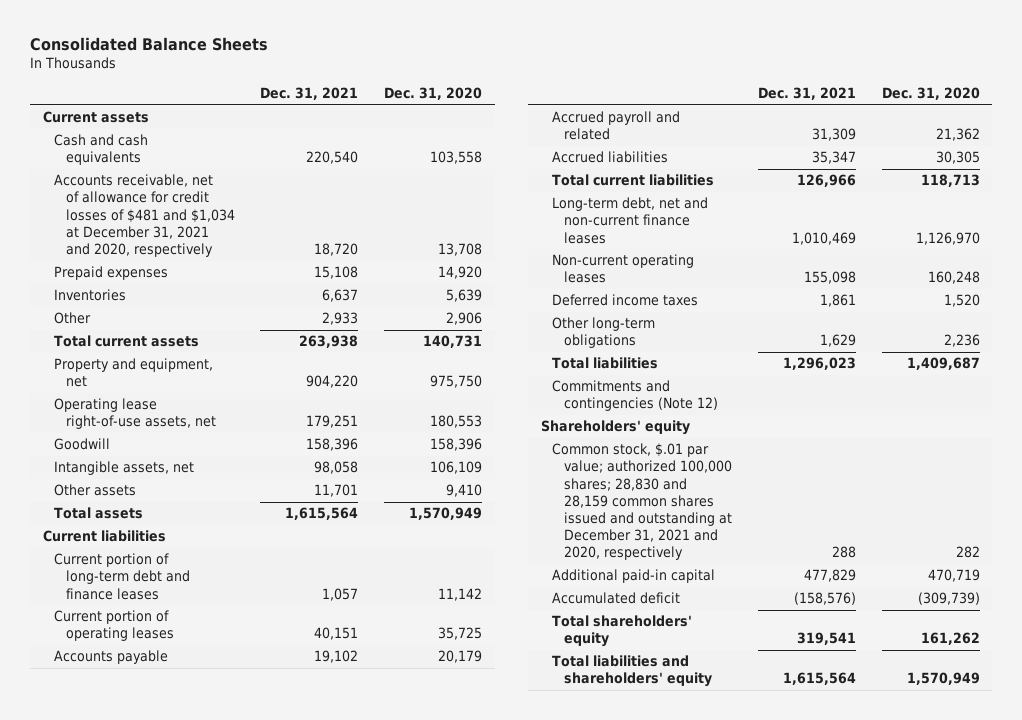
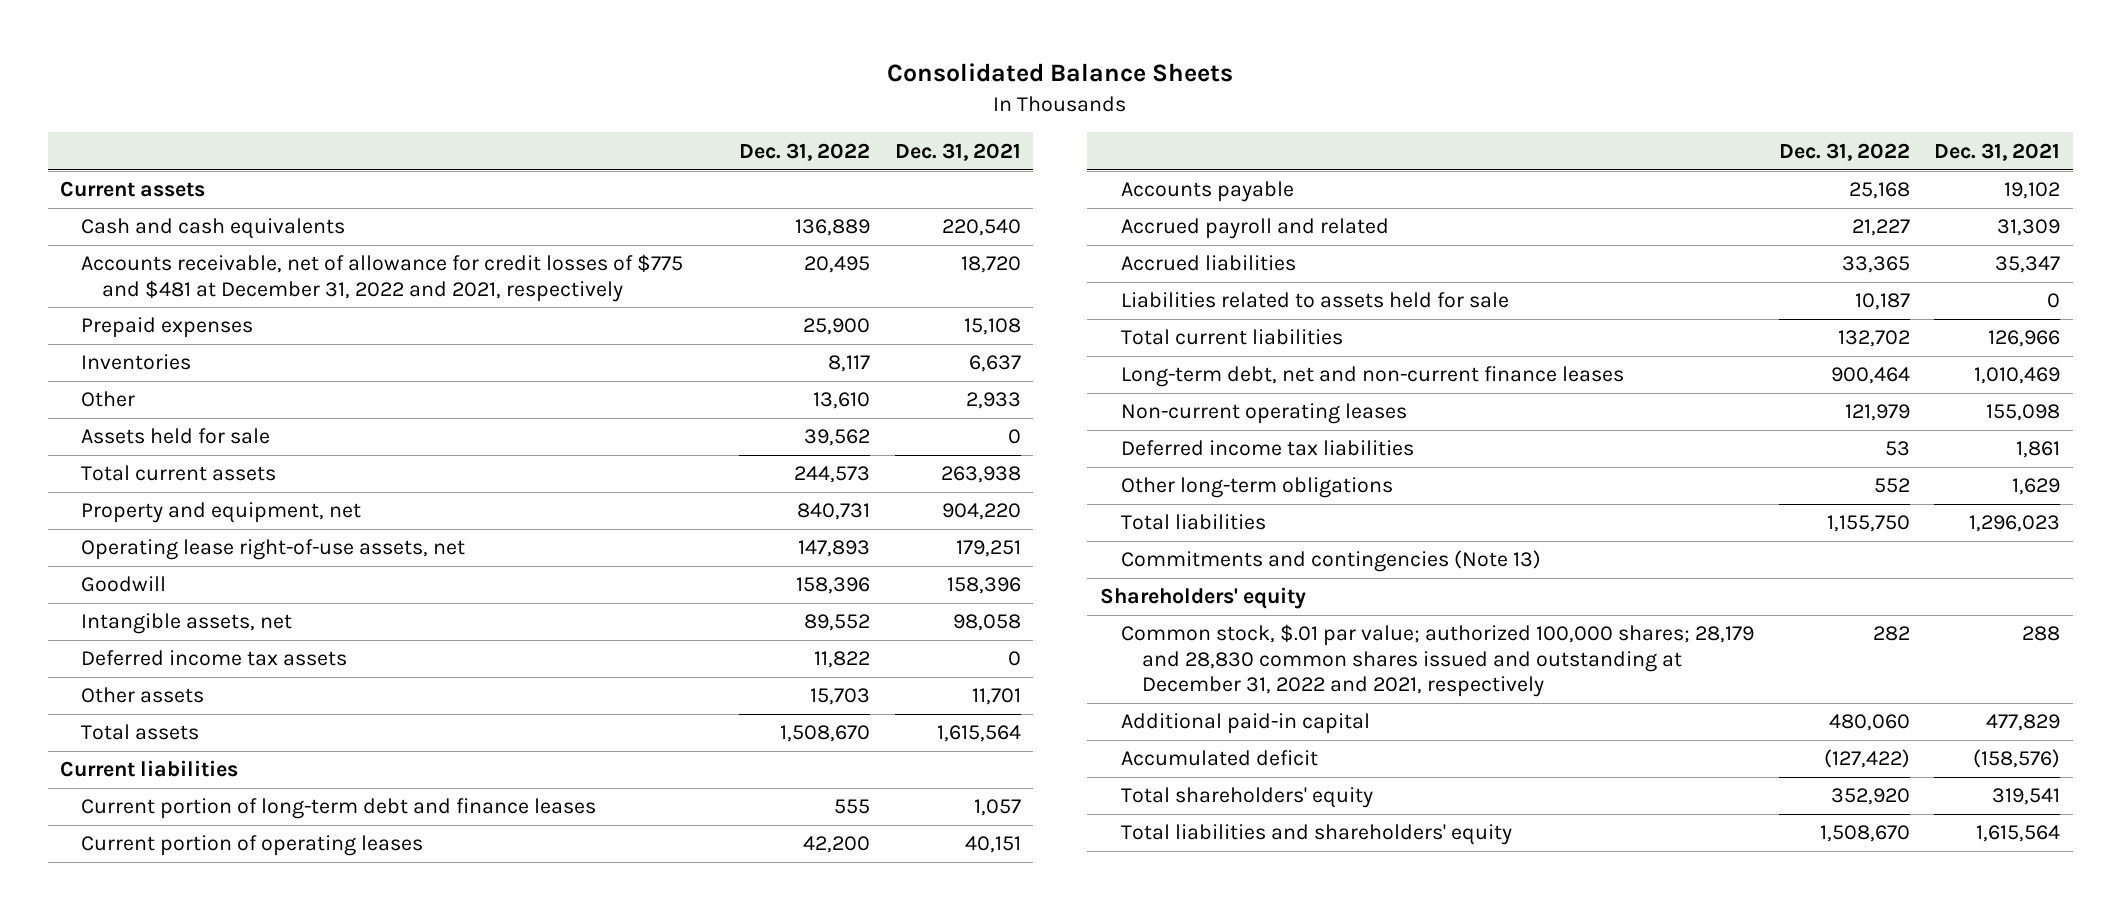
[383,87,482,101] Dec. 31, 2020 -> none
none -> [739,142,871,161] Dec. 31, 2022
[54,174,235,257] Accounts receivable, net of allowance for credit losses of $481 and $1,034 at December 31, 2021 and 2020, respectively -> [81,254,684,302] Accounts receivable, net of allowance for credit losses of $775 and $481 at December 31, 2022 and 2021, respectively
none -> [81,428,271,445] Assets held for sale
none -> [81,650,348,667] Deferred income tax assets
none -> [1120,292,1509,309] Liabilities related to assets held for sale
[552,294,699,307] Deferred income taxes -> [1120,440,1414,457] Deferred income tax liabilities
[552,380,718,412] Commitments and contingencies (Note 12) -> [1120,550,1541,573] Commitments and contingencies (Note 13)
[552,443,732,561] Common stock, $.01 par value; authorized 100,000 shares; 28,830 and 28,159 common shares issued and outstanding at December 31, 2021 and 2020, respectively -> [1120,624,1754,698] Common stock, $.01 par value; authorized 100,000 shares; 28,179 and 28,830 common shares issued and outstanding at December 31, 2022 and 2021, respectively

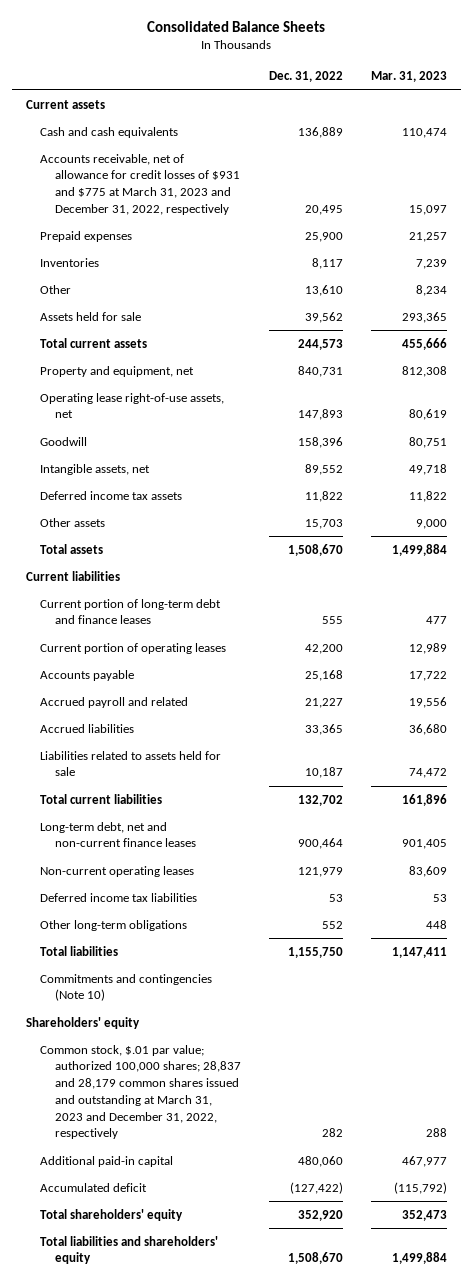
[894,142,1021,161] Dec. 31, 2021 -> none
none -> [371,71,448,83] Mar. 31, 2023
[81,254,684,302] Accounts receivable, net of allowance for credit losses of $775 and $481 at December 31, 2022 and 2021, respectively -> [40,153,241,215] Accounts receivable, net of allowance for credit losses of $931 and $775 at March 31, 2023 and December 31, 2022, respectively
[1120,550,1541,573] Commitments and contingencies (Note 13) -> [40,973,213,1002] Commitments and contingencies (Note 10)
[1120,624,1754,698] Common stock, $.01 par value; authorized 100,000 shares; 28,179 and 28,830 common shares issued and outstanding at December 31, 2022 and 2021, respectively -> [40,1044,242,1140] Common stock, $.01 par value; authorized 100,000 shares; 28,837 and 28,179 common shares issued and outstanding at March 31, 2023 and December 31, 2022, respectively

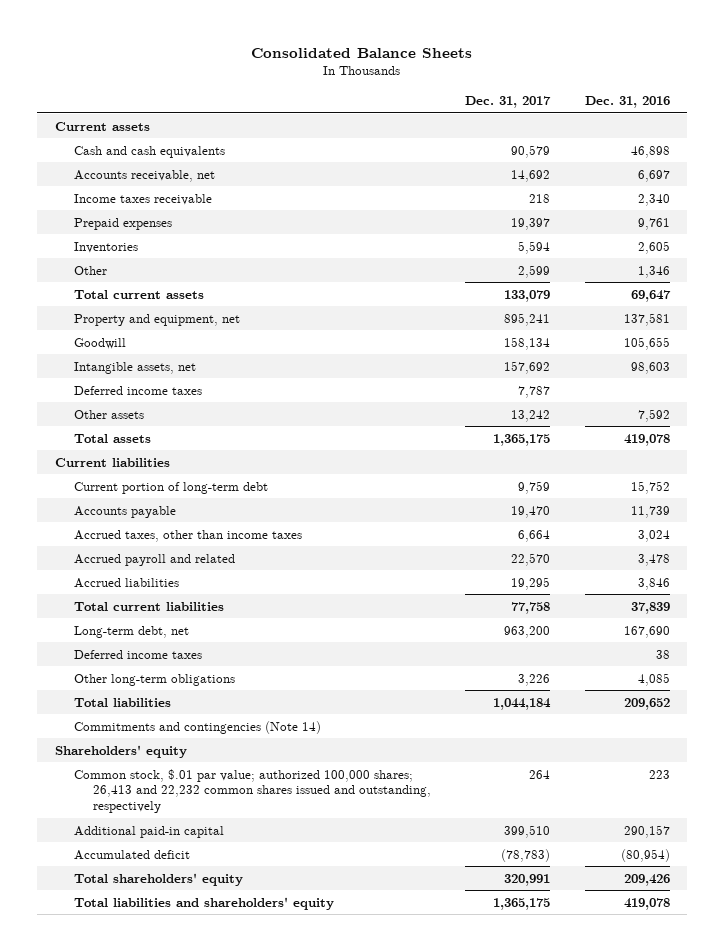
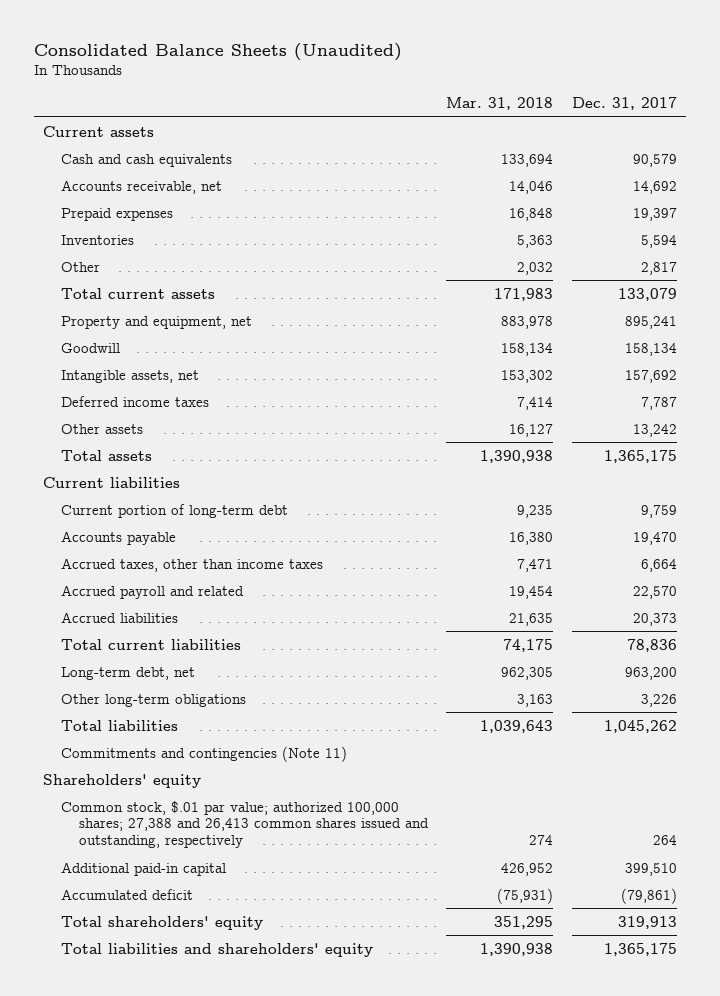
[251,47,473,58] Consolidated Balance Sheets -> [33,42,402,61] Consolidated Balance Sheets (Unaudited)
[584,96,670,109] Dec. 31, 2016 -> none
none -> [446,97,554,111] Mar. 31, 2018
[73,193,212,205] Income taxes receivable -> none
[518,264,551,278] 2,599 -> [640,261,677,275] 2,817
[511,576,551,590] 19,295 -> [632,612,677,626] 20,373
[511,601,551,614] 77,758 -> [626,638,677,652] 78,836
[73,649,202,659] Deferred income taxes -> none
[493,697,552,710] 1,044,184 -> [603,719,677,733] 1,045,262
[73,720,321,734] Commitments and contingencies (Note 14) -> [60,745,347,762] Commitments and contingencies (Note 11)
[73,768,431,813] Common stock, $.01 par value; authorized 100,000 shares; 26,413 and 22,232 common shares issued and outstanding, respectively -> [60,800,429,848] Common stock, $.01 par value; authorized 100,000 shares; 27,388 and 26,413 common shares issued and outstanding, respectively
[501,848,551,862] (78,783) -> [620,887,677,904] (79,861)
[504,873,551,886] 320,991 -> [617,915,677,929] 319,913

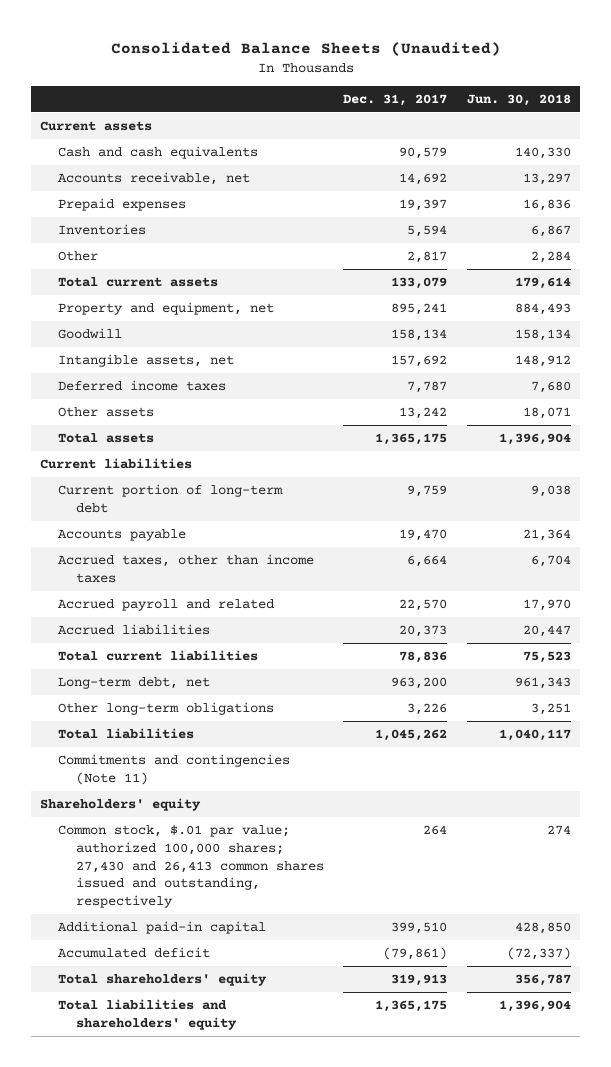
[446,97,554,111] Mar. 31, 2018 -> none
none -> [466,93,571,106] Jun. 30, 2018
[60,800,429,848] Common stock, $.01 par value; authorized 100,000 shares; 27,388 and 26,413 common shares issued and outstanding, respectively -> [58,825,325,908] Common stock, $.01 par value; authorized 100,000 shares; 27,430 and 26,413 common shares issued and outstanding, respectively

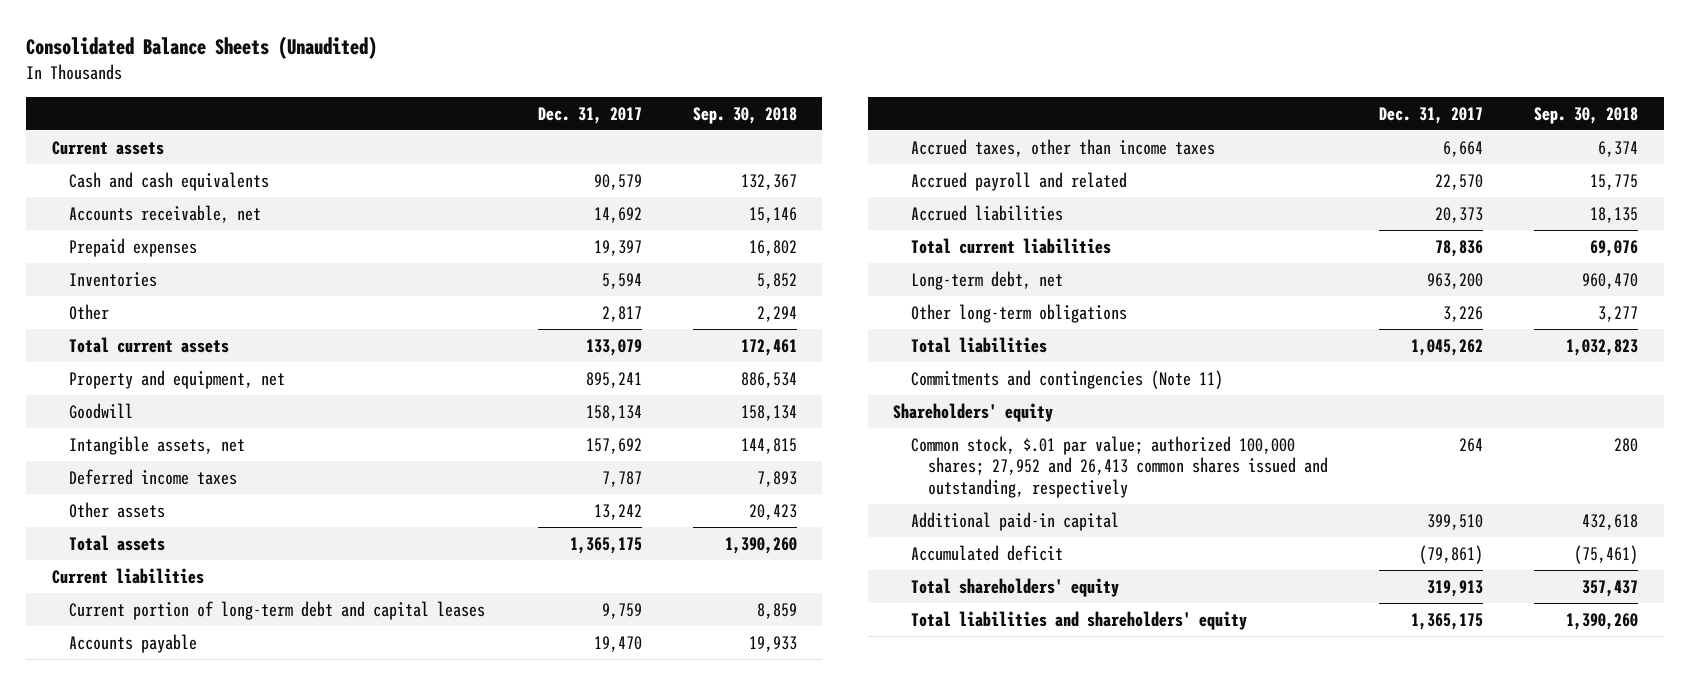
[466,93,571,106] Jun. 30, 2018 -> none
none -> [692,106,797,124] Sep. 30, 2018
[58,484,284,513] Current portion of long-term debt -> [69,600,486,620] Current portion of long-term debt and capital leases
[58,825,325,908] Common stock, $.01 par value; authorized 100,000 shares; 27,430 and 26,413 common shares issued and outstanding, respectively -> [910,435,1328,499] Common stock, $.01 par value; authorized 100,000 shares; 27,952 and 26,413 common shares issued and outstanding, respectively

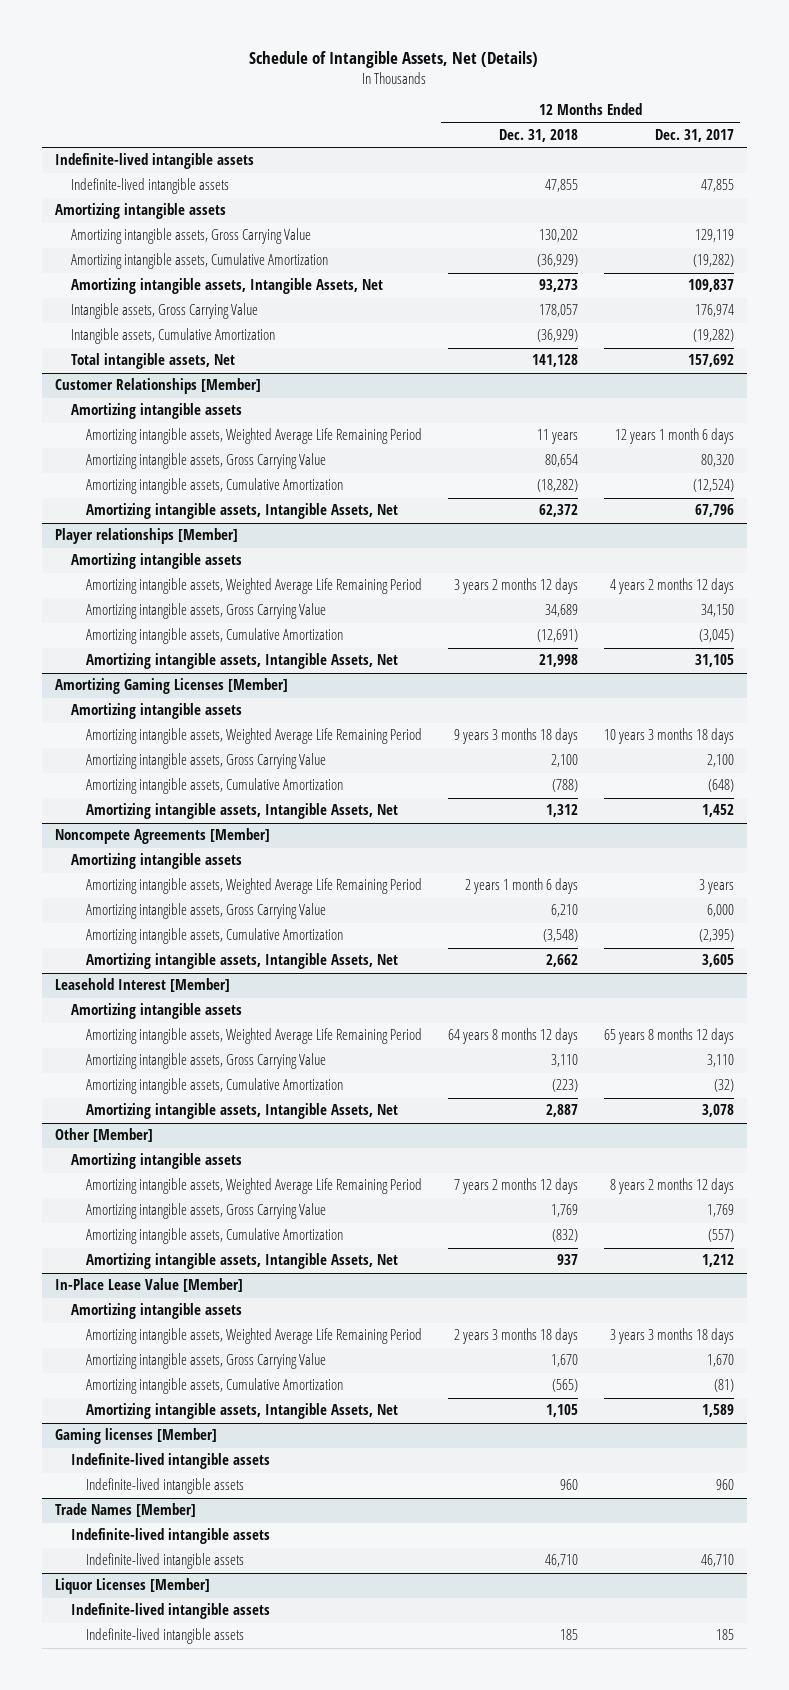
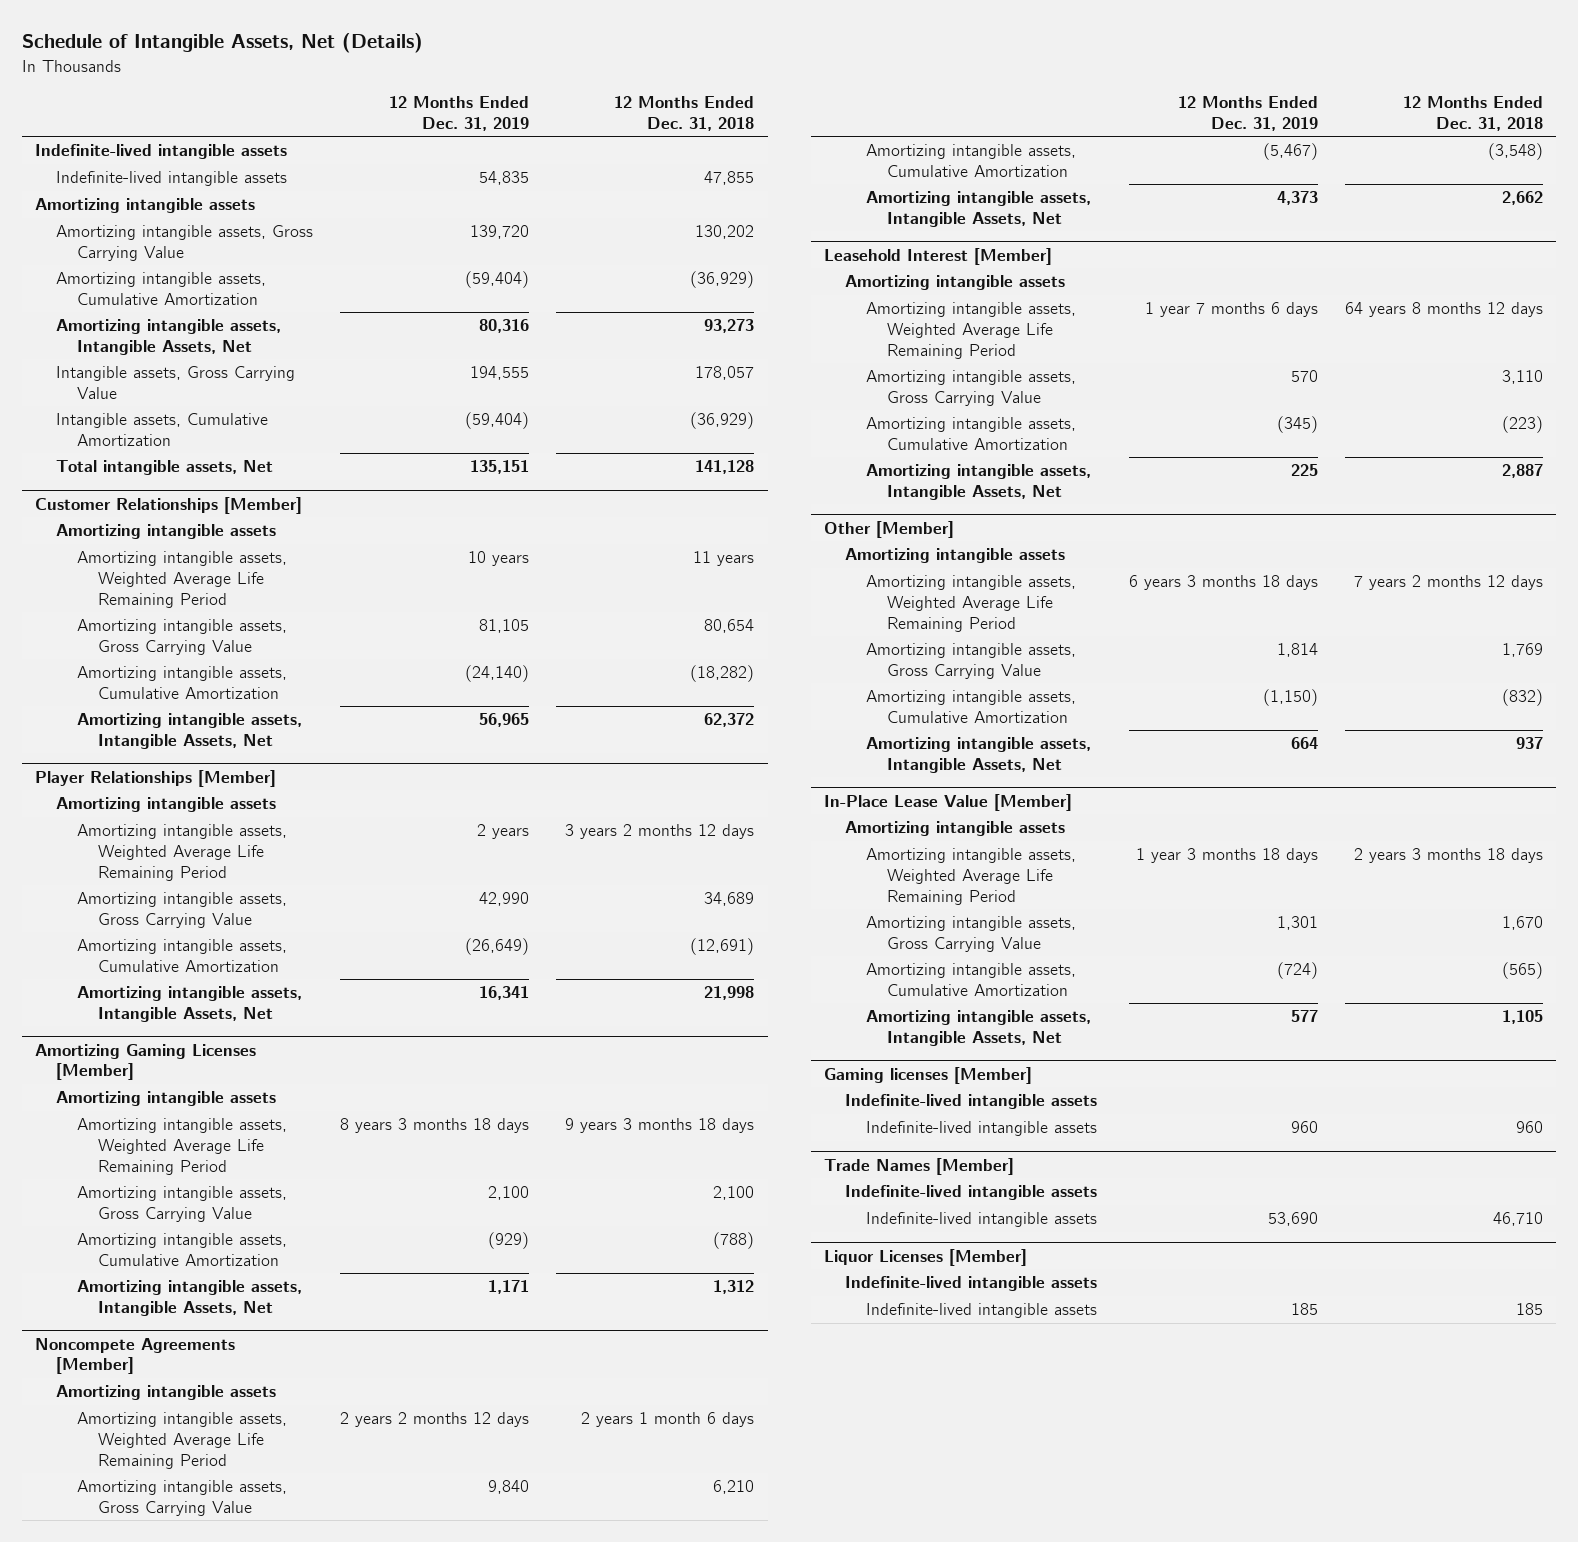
[654,128,734,142] Dec. 31, 2017 -> none
none -> [389,96,530,131] 12 Months Ended Dec. 31, 2019
[55,528,239,545] Player relationships [Member] -> [35,769,277,787] Player Relationships [Member]

